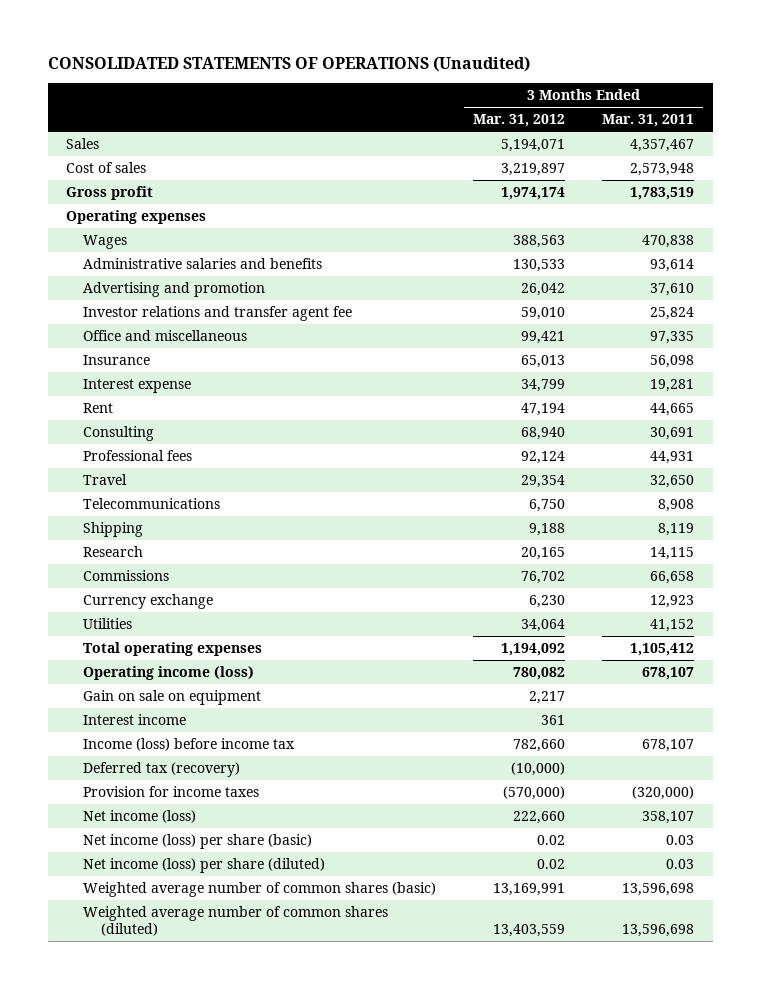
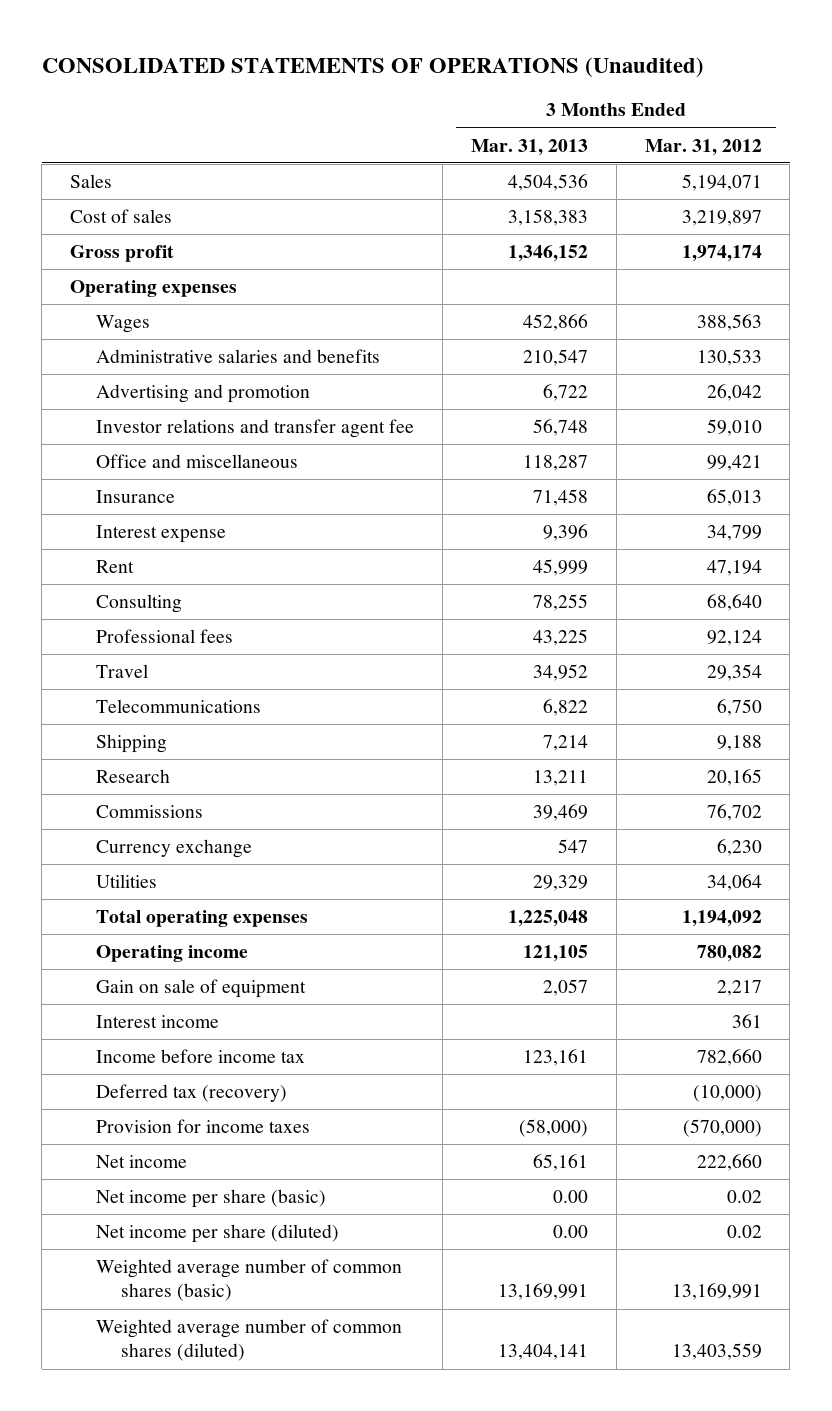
[602,114,695,128] Mar. 31, 2011 -> none
none -> [470,138,588,156] Mar. 31, 2013
[521,427,566,441] 68,940 -> [706,594,762,612] 68,640
[83,666,255,681] Operating income (loss) -> [95,945,248,963] Operating income
[83,690,262,706] Gain on sale on equipment -> [95,979,306,999] Gain on sale of equipment
[83,738,296,752] Income (loss) before income tax -> [95,1049,305,1064] Income before income tax
[83,810,197,824] Net income (loss) -> [95,1155,187,1169] Net income
[83,834,313,850] Net income (loss) per share (basic) -> [95,1189,326,1209] Net income per share (basic)
[83,858,326,874] Net income (loss) per share (diluted) -> [95,1224,339,1244] Net income per share (diluted)

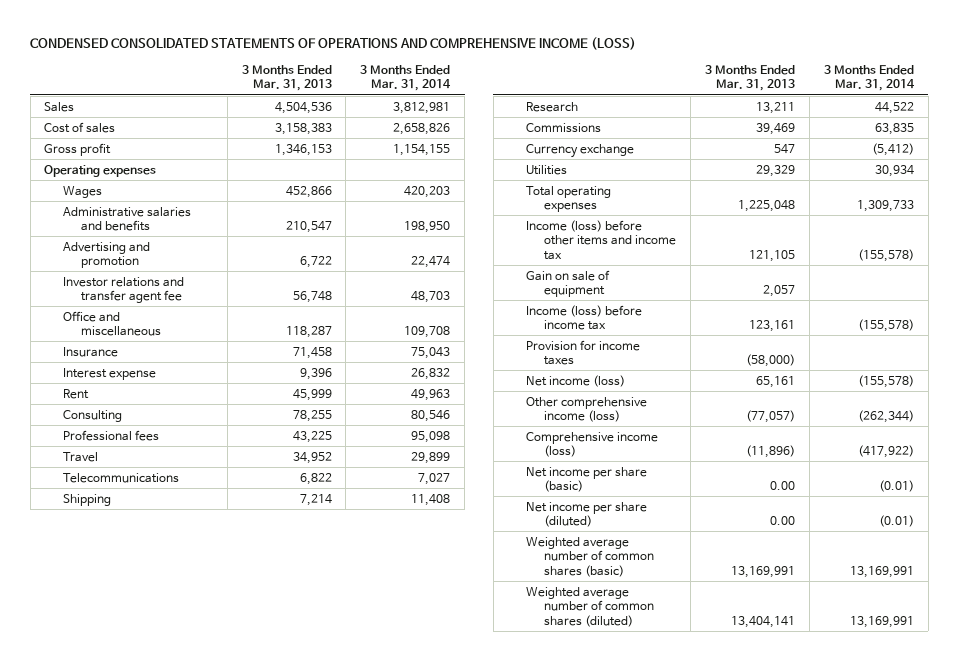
[41,56,704,77] CONSOLIDATED STATEMENTS OF OPERATIONS (Unaudited) -> [30,36,637,50] CONDENSED CONSOLIDATED STATEMENTS OF OPERATIONS AND COMPREHENSIVE INCOME (LOSS)
[644,138,762,156] Mar. 31, 2012 -> none
none -> [360,64,452,92] 3 Months Ended Mar. 31, 2014
[507,245,588,263] 1,346,152 -> [274,143,332,156] 1,346,153
[95,945,248,963] Operating income -> [525,219,677,260] Income (loss) before other items and income tax
[95,1015,219,1029] Interest income -> none
[95,1084,287,1103] Deferred tax (recovery) -> none
[95,1049,305,1064] Income before income tax -> [525,304,642,331] Income (loss) before income tax
[95,1155,187,1169] Net income -> [525,374,625,387] Net income (loss)
none -> [525,396,647,423] Other comprehensive income (loss)
none -> [525,431,658,458] Comprehensive income (loss)

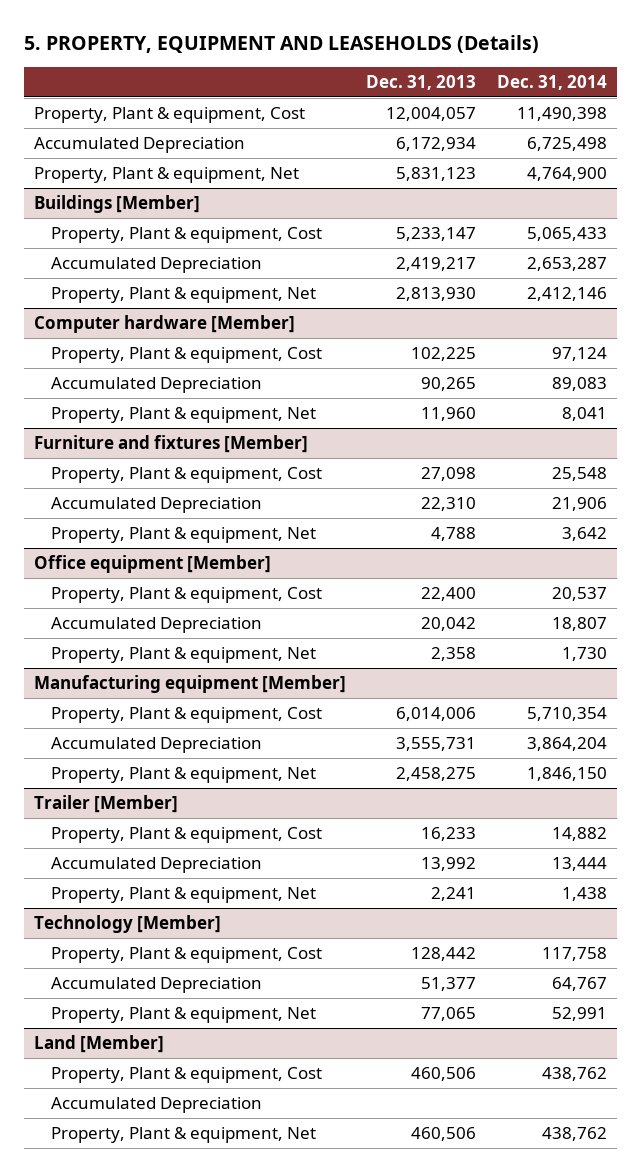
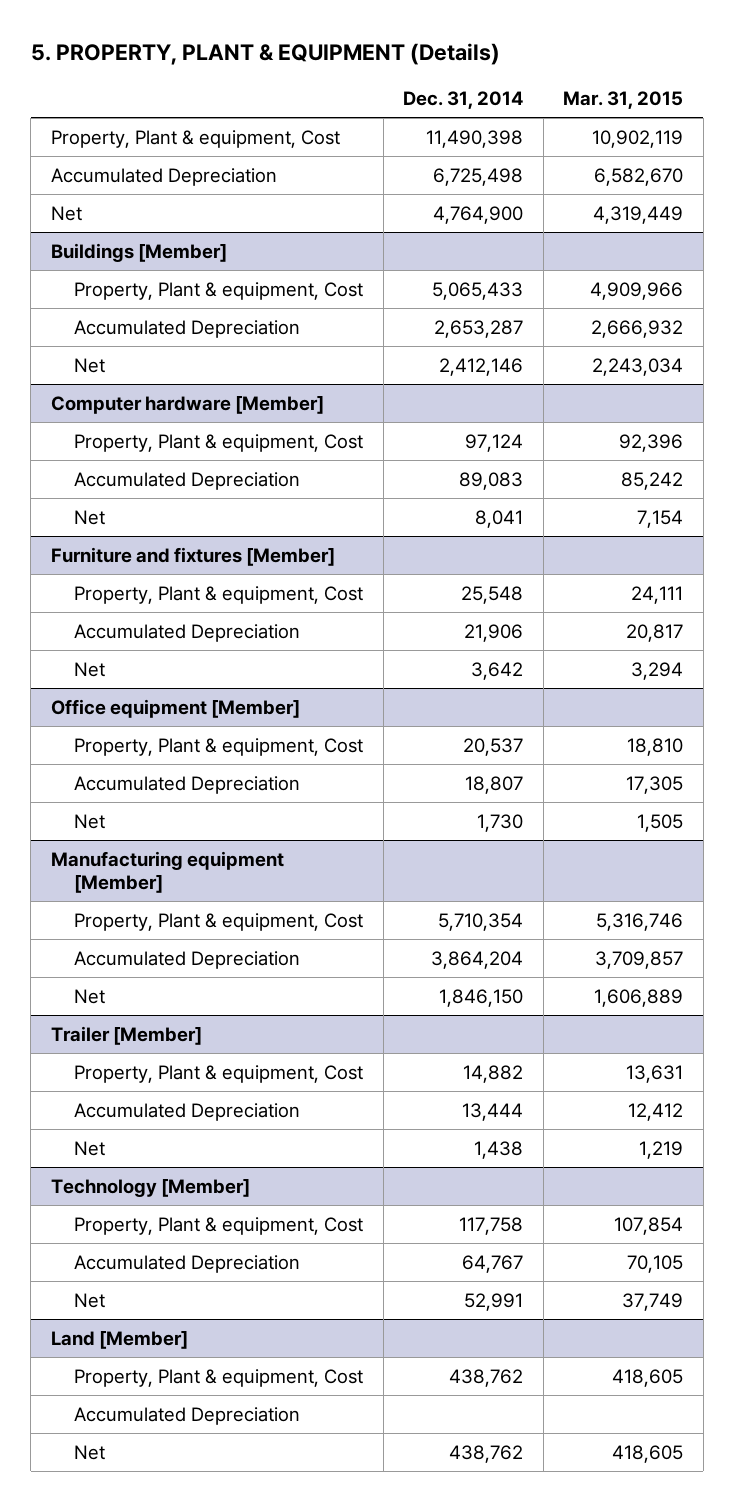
[23,35,539,54] 5. PROPERTY, EQUIPMENT AND LEASEHOLDS (Details) -> [30,43,500,66] 5. PROPERTY, PLANT & EQUIPMENT (Details)
[366,75,477,91] Dec. 31, 2013 -> none
none -> [563,91,684,110] Mar. 31, 2015
[34,166,300,183] Property, Plant & equipment, Net -> [50,205,82,221] Net
[51,286,317,303] Property, Plant & equipment, Net -> [74,357,106,373] Net
[51,406,317,423] Property, Plant & equipment, Net -> [74,509,106,525] Net
[51,526,317,543] Property, Plant & equipment, Net -> [74,661,106,677] Net
[51,646,317,663] Property, Plant & equipment, Net -> [74,813,106,829] Net
[51,766,317,783] Property, Plant & equipment, Net -> [74,988,106,1004] Net
[51,886,317,903] Property, Plant & equipment, Net -> [74,1140,106,1156] Net
[51,1006,317,1023] Property, Plant & equipment, Net -> [74,1292,106,1308] Net
[51,1126,317,1143] Property, Plant & equipment, Net -> [74,1444,106,1460] Net

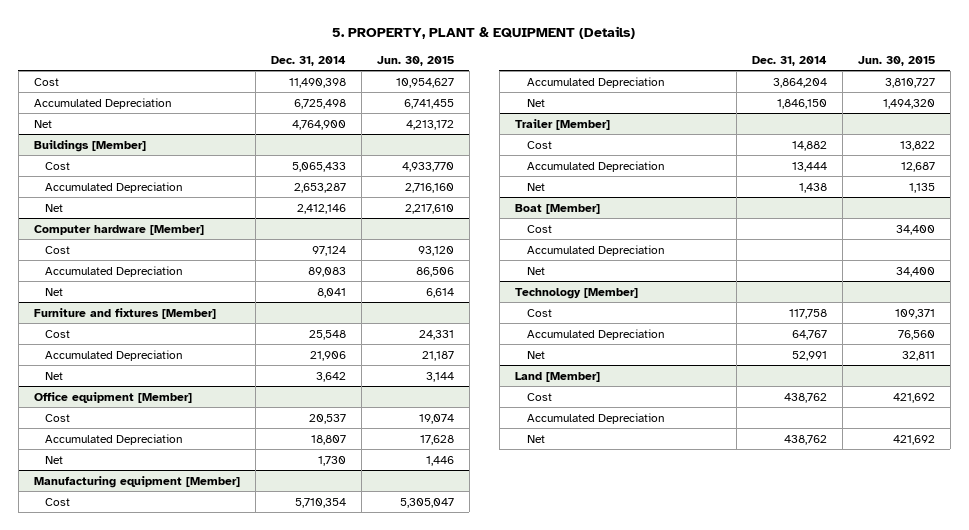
[563,91,684,110] Mar. 31, 2015 -> none
none -> [376,55,454,66] Jun. 30, 2015
[50,129,340,148] Property, Plant & equipment, Cost -> [33,77,59,86] Cost
[74,281,364,300] Property, Plant & equipment, Cost -> [45,161,71,170] Cost
[74,433,364,452] Property, Plant & equipment, Cost -> [45,245,71,254] Cost
[74,585,364,604] Property, Plant & equipment, Cost -> [45,329,71,338] Cost
[74,737,364,756] Property, Plant & equipment, Cost -> [45,413,71,422] Cost
[74,912,364,931] Property, Plant & equipment, Cost -> [45,497,71,506] Cost
[74,1064,364,1083] Property, Plant & equipment, Cost -> [526,140,552,149] Cost
none -> [514,203,600,214] Boat [Member]
none -> [526,224,552,233] Cost
none -> [526,244,665,256] Accumulated Depreciation
none -> [526,266,545,275] Net
[74,1216,364,1235] Property, Plant & equipment, Cost -> [526,308,552,317] Cost
[74,1368,364,1387] Property, Plant & equipment, Cost -> [526,392,552,401] Cost

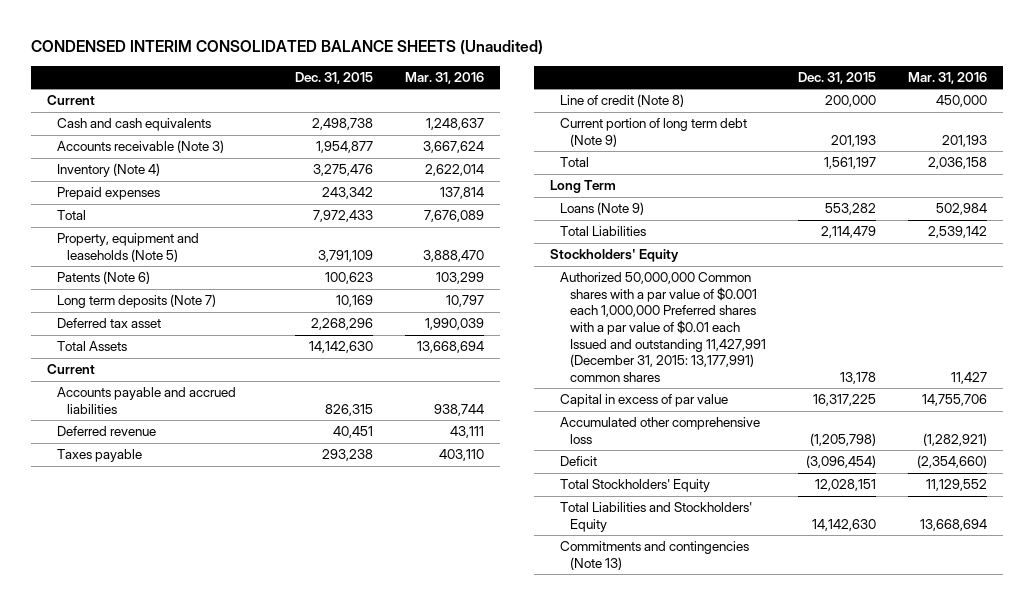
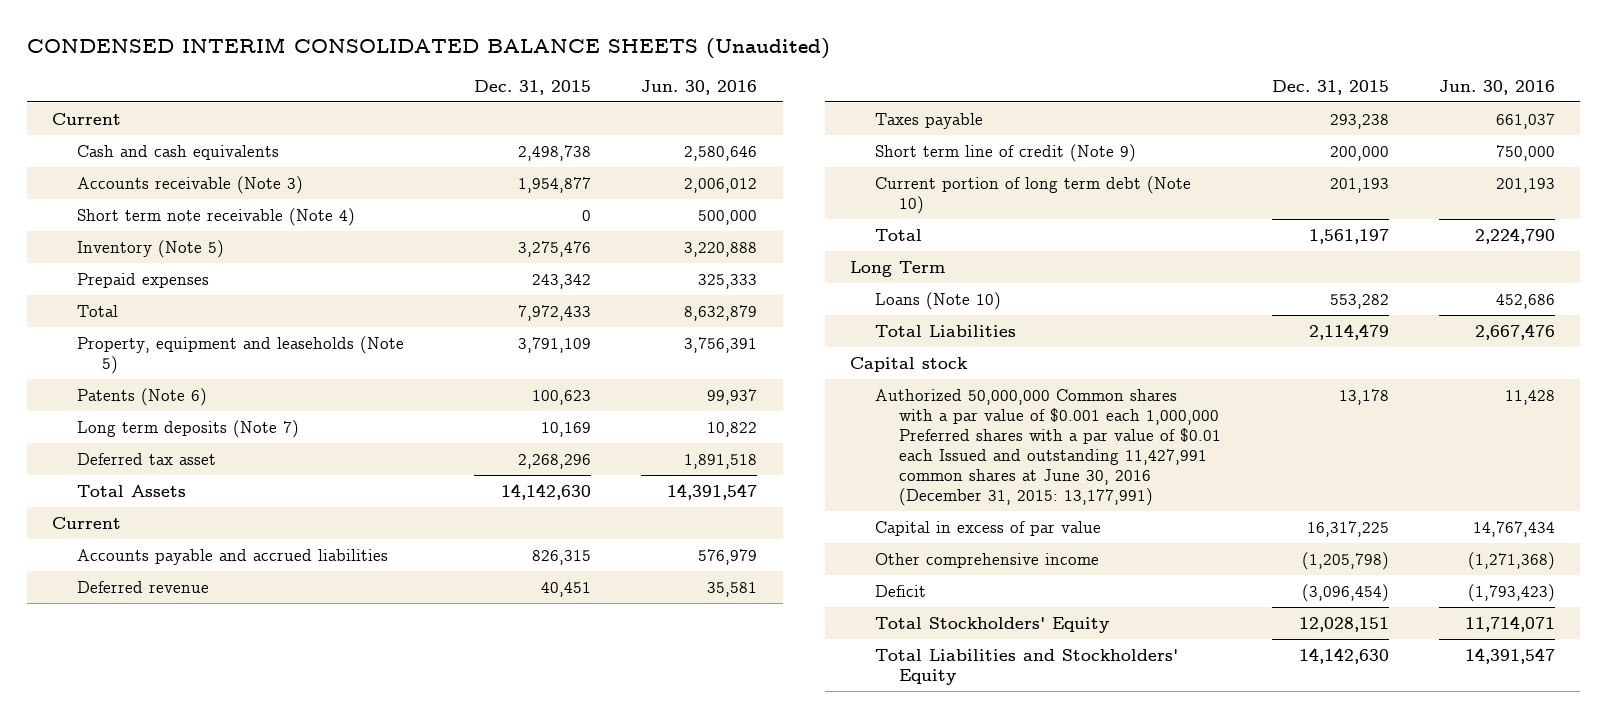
[405,72,485,85] Mar. 31, 2016 -> none
none -> [641,79,758,95] Jun. 30, 2016
none -> [77,207,356,226] Short term note receivable (Note 4)
[56,163,160,178] Inventory (Note 4) -> [77,239,225,258] Inventory (Note 5)
[560,94,685,108] Line of credit (Note 8) -> [874,143,1136,162] Short term line of credit (Note 9)
[560,118,748,147] Current portion of long term debt (Note 9) -> [874,175,1191,214] Current portion of long term debt (Note 10)
[560,202,645,216] Loans (Note 9) -> [874,291,1001,310] Loans (Note 10)
[550,249,680,263] Stockholders' Equity -> none
none -> [849,356,968,372] Capital stock
[560,272,767,382] Authorized 50,000,000 Common shares with a par value of $0.001 each 1,000,000 Preferred shares with a par value of $0.01 each Issued and outstanding 11,427,991 (December 31, 2015: 13,177,991) common shares -> [874,388,1222,506] Authorized 50,000,000 Common shares with a par value of $0.001 each 1,000,000 Preferred shares with a par value of $0.01 each Issued and outstanding 11,427,991 common shares at June 30, 2016 (December 31, 2015: 13,177,991)
[560,417,761,444] Accumulated other comprehensive loss -> [874,552,1099,568] Other comprehensive income
[560,541,750,570] Commitments and contingencies (Note 13) -> none

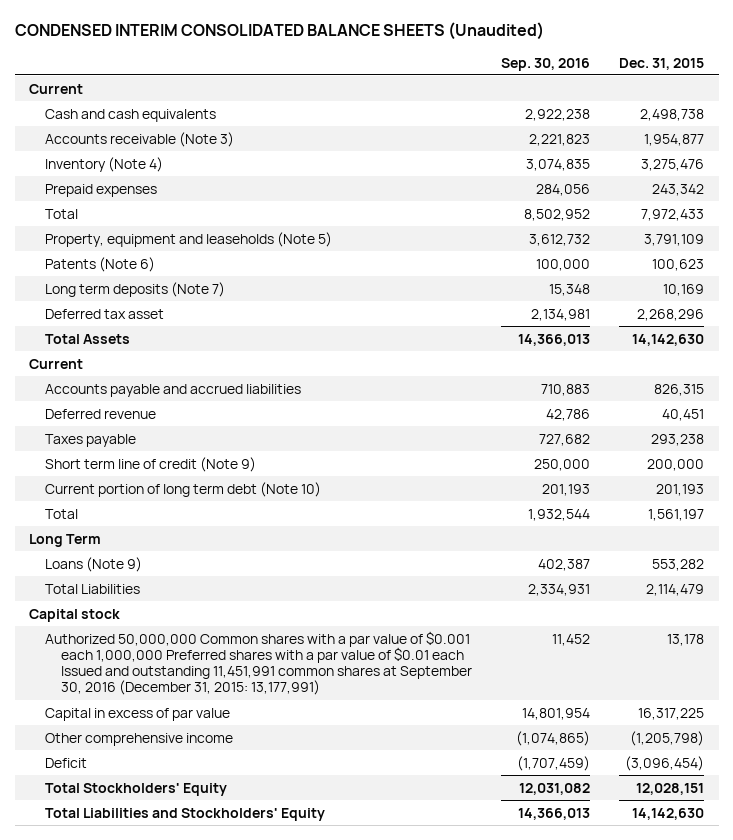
[641,79,758,95] Jun. 30, 2016 -> none
none -> [501,57,591,71] Sep. 30, 2016
[77,207,356,226] Short term note receivable (Note 4) -> none
[77,239,225,258] Inventory (Note 5) -> [45,156,164,172] Inventory (Note 4)
[874,291,1001,310] Loans (Note 10) -> [45,556,143,572] Loans (Note 9)
[874,388,1222,506] Authorized 50,000,000 Common shares with a par value of $0.001 each 1,000,000 Preferred shares with a par value of $0.01 each Issued and outstanding 11,427,991 common shares at June 30, 2016 (December 31, 2015: 13,177,991) -> [45,630,473,696] Authorized 50,000,000 Common shares with a par value of $0.001 each 1,000,000 Preferred shares with a par value of $0.01 each Issued and outstanding 11,451,991 common shares at September 30, 2016 (December 31, 2015: 13,177,991)

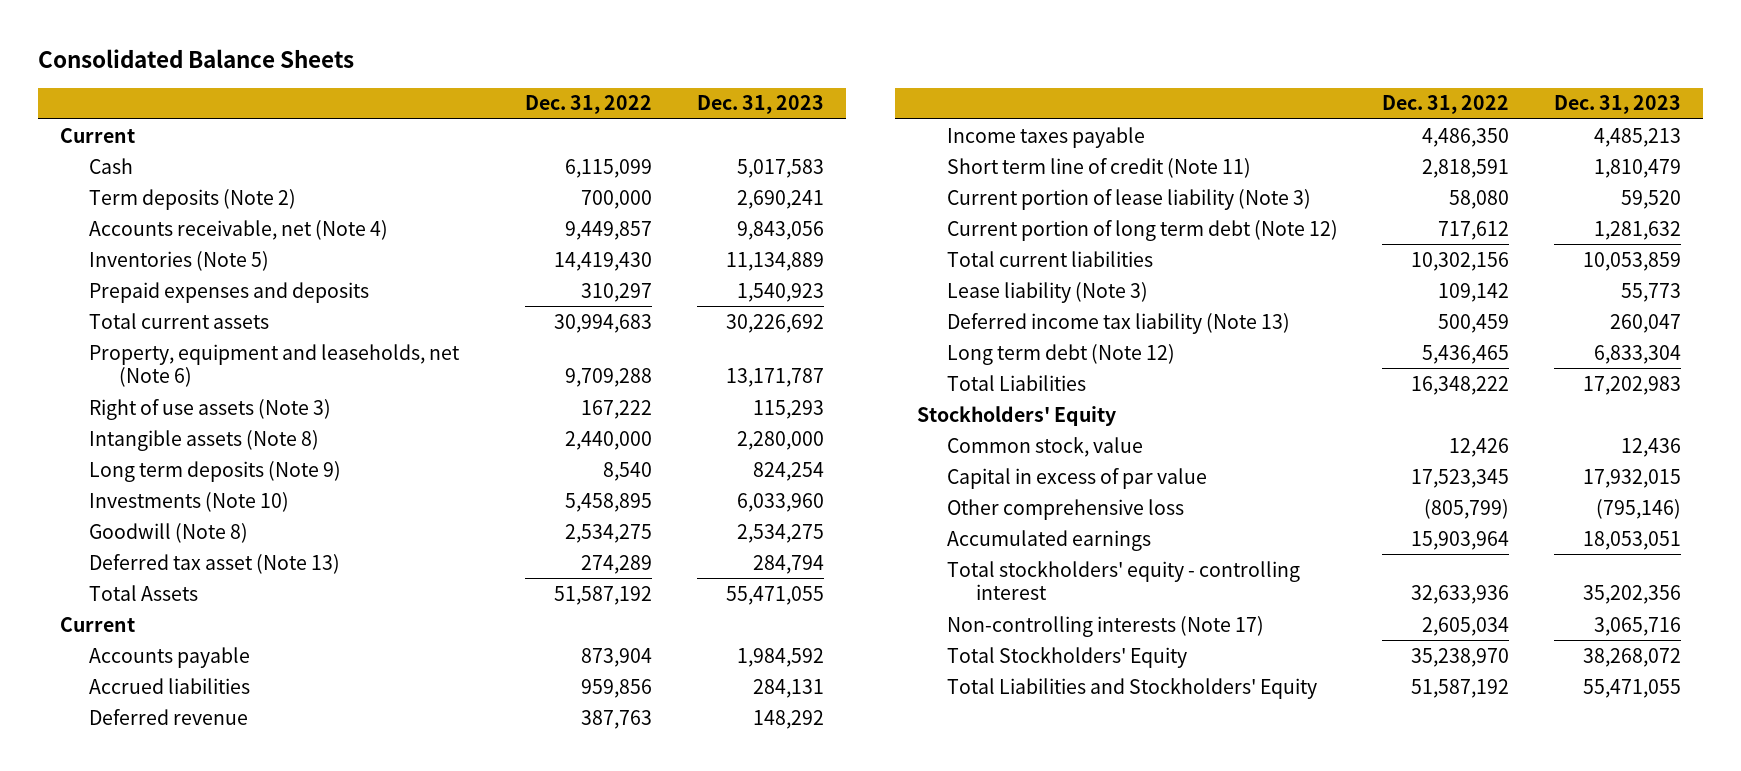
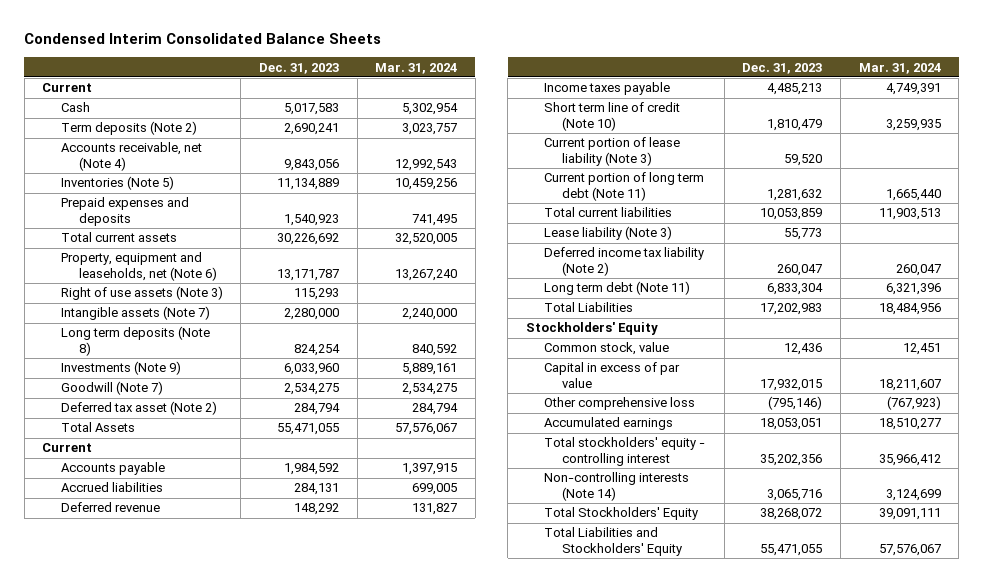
[37,49,354,69] Consolidated Balance Sheets -> [24,33,382,45] Condensed Interim Consolidated Balance Sheets
[525,95,653,115] Dec. 31, 2022 -> none
none -> [375,62,458,74] Mar. 31, 2024
[89,429,320,451] Intangible assets (Note 8) -> [60,306,210,321] Intangible assets (Note 7)
[89,460,342,482] Long term deposits (Note 9) -> [60,326,210,356] Long term deposits (Note 8)
[89,491,290,512] Investments (Note 10) -> [60,361,181,376] Investments (Note 9)
[89,522,249,543] Goodwill (Note 8) -> [60,381,163,396] Goodwill (Note 7)
[89,553,341,574] Deferred tax asset (Note 13) -> [60,401,217,416] Deferred tax asset (Note 2)
[946,157,1251,178] Short term line of credit (Note 11) -> [543,102,680,131] Short term line of credit (Note 10)
[946,219,1338,241] Current portion of long term debt (Note 12) -> [543,172,704,201] Current portion of long term debt (Note 11)
[946,312,1290,334] Deferred income tax liability (Note 13) -> [543,247,704,276] Deferred income tax liability (Note 2)
[946,343,1175,365] Long term debt (Note 12) -> [543,281,690,296] Long term debt (Note 11)
[946,615,1264,637] Non-controlling interests (Note 17) -> [543,472,689,501] Non-controlling interests (Note 14)

